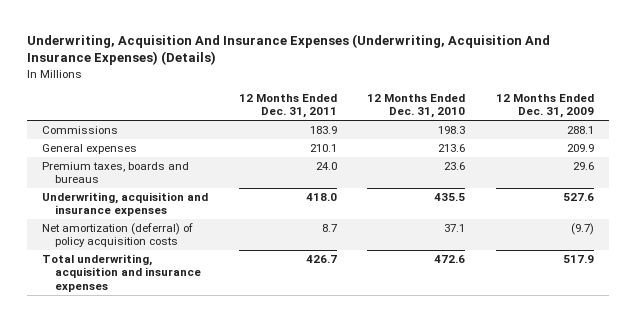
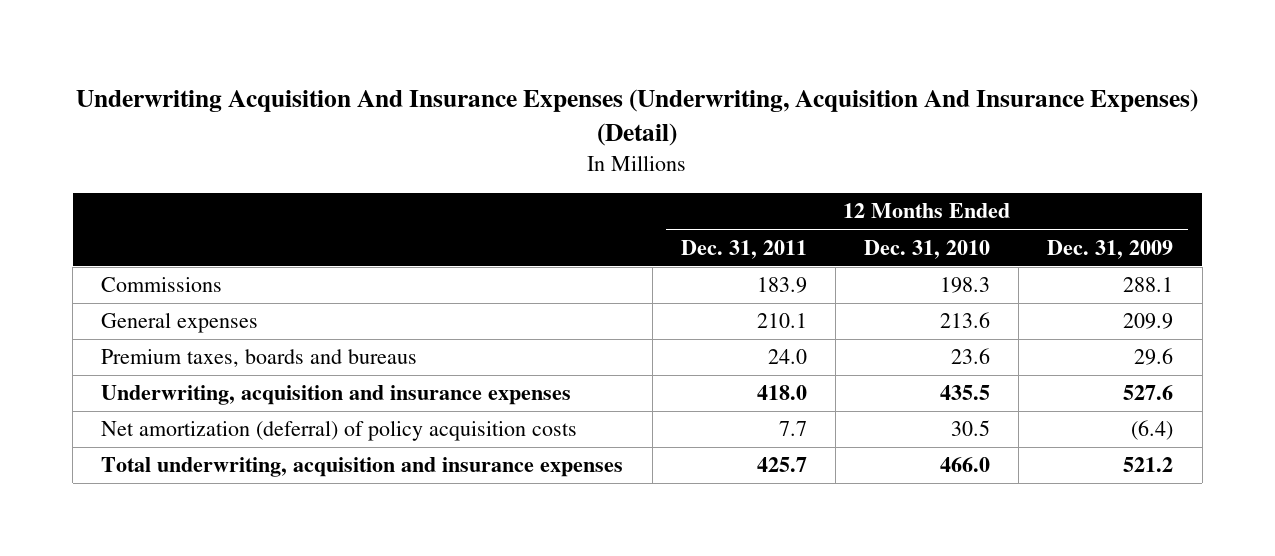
[26,33,550,66] Underwriting, Acquisition And Insurance Expenses (Underwriting, Acquisition And Insurance Expenses) (Details) -> [76,89,1199,147] Underwriting Acquisition And Insurance Expenses (Underwriting, Acquisition And Insurance Expenses) (Detail)
[321,223,337,232] 8.7 -> [778,421,807,437] 7.7
[444,223,466,232] 37.1 -> [951,420,991,437] 30.5
[570,222,594,235] (9.7) -> [1131,420,1174,441] (6.4)
[305,254,337,263] 426.7 -> [756,457,807,473] 425.7
[434,254,466,263] 472.6 -> [940,457,991,473] 466.0
[562,254,594,263] 517.9 -> [1123,457,1174,473] 521.2

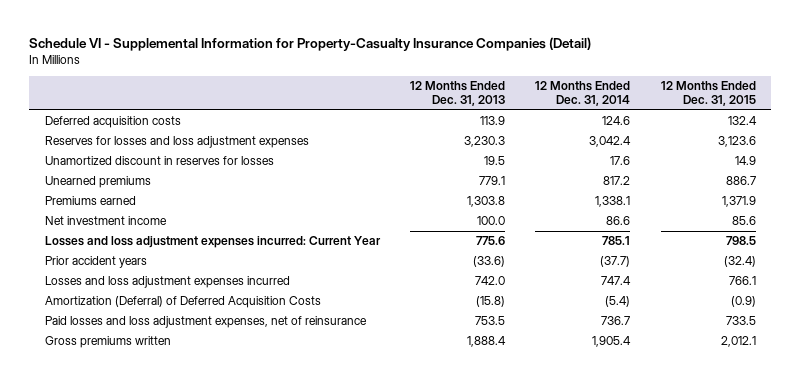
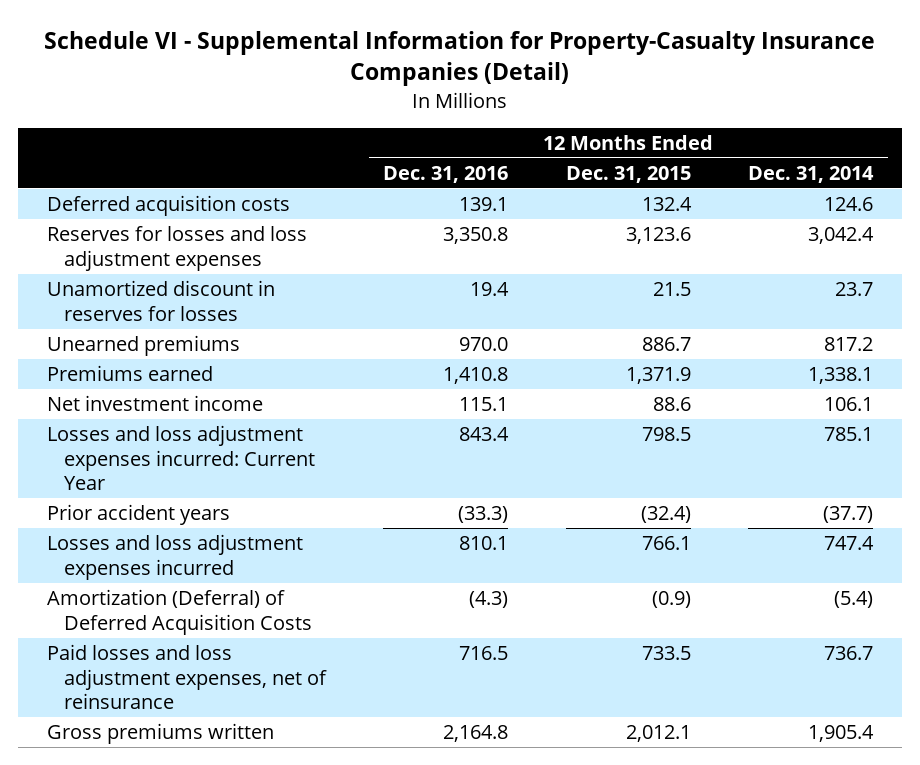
[409,80,505,106] 12 Months Ended Dec. 31, 2013 -> none
none -> [383,166,509,184] Dec. 31, 2016
[610,156,631,166] 17.6 -> [835,282,874,297] 23.7
[734,156,756,166] 14.9 -> [652,282,691,297] 21.5
[606,216,631,226] 86.6 -> [824,397,874,412] 106.1
[731,216,756,226] 85.6 -> [652,397,691,412] 88.6

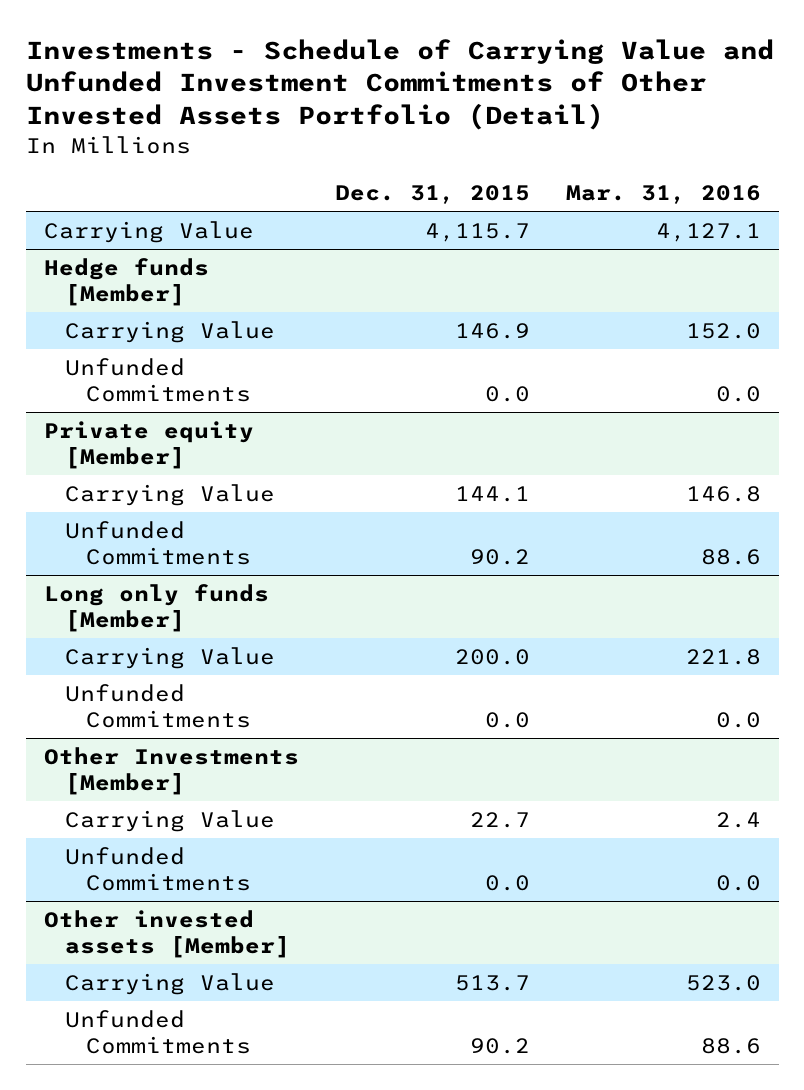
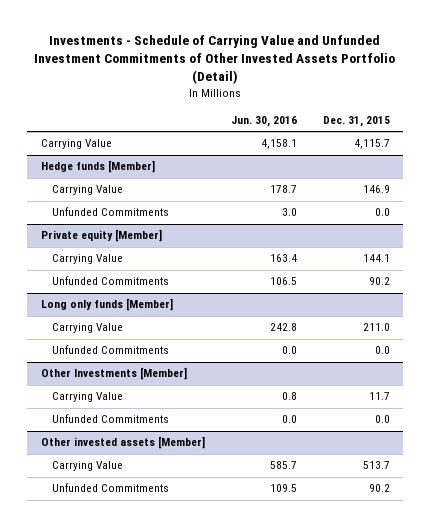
[565,185,761,205] Mar. 31, 2016 -> none
none -> [230,116,297,128] Jun. 30, 2016
[454,649,530,666] 200.0 -> [362,323,390,332] 211.0
[469,812,530,829] 22.7 -> [368,392,390,401] 11.7

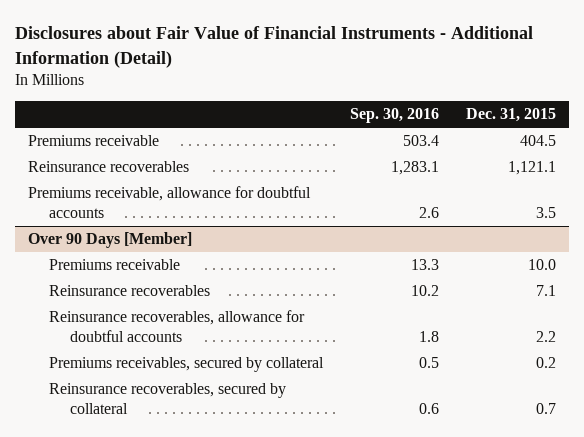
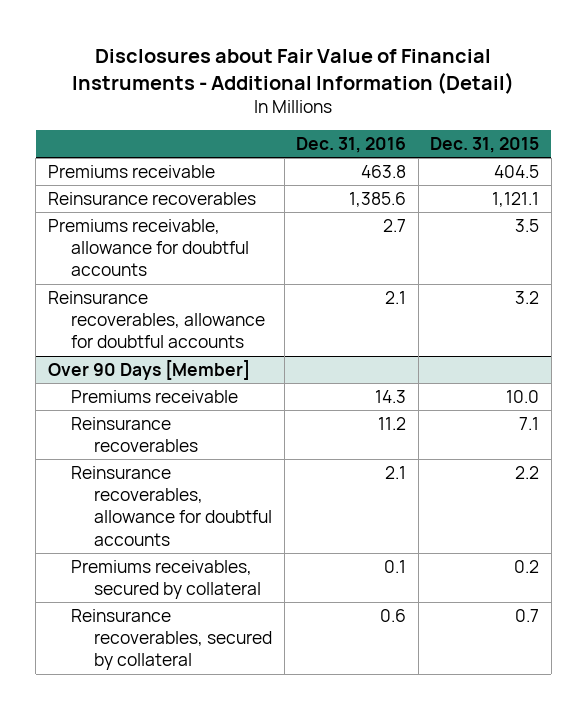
[349,108,439,124] Sep. 30, 2016 -> none
none -> [296,137,407,154] Dec. 31, 2016
none -> [47,290,265,349] Reinsurance recoverables, allowance for doubtful accounts

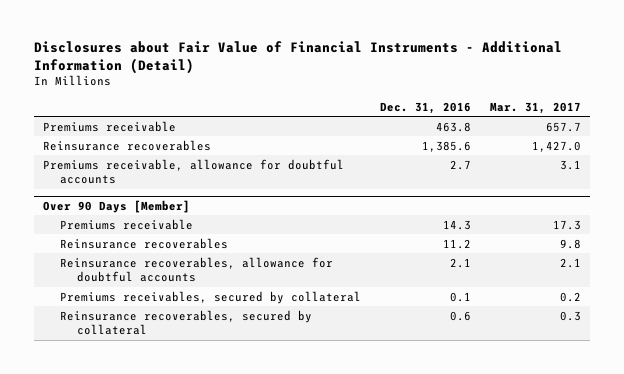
[430,137,540,154] Dec. 31, 2015 -> none
none -> [489,101,581,114] Mar. 31, 2017
[47,290,265,349] Reinsurance recoverables, allowance for doubtful accounts -> none

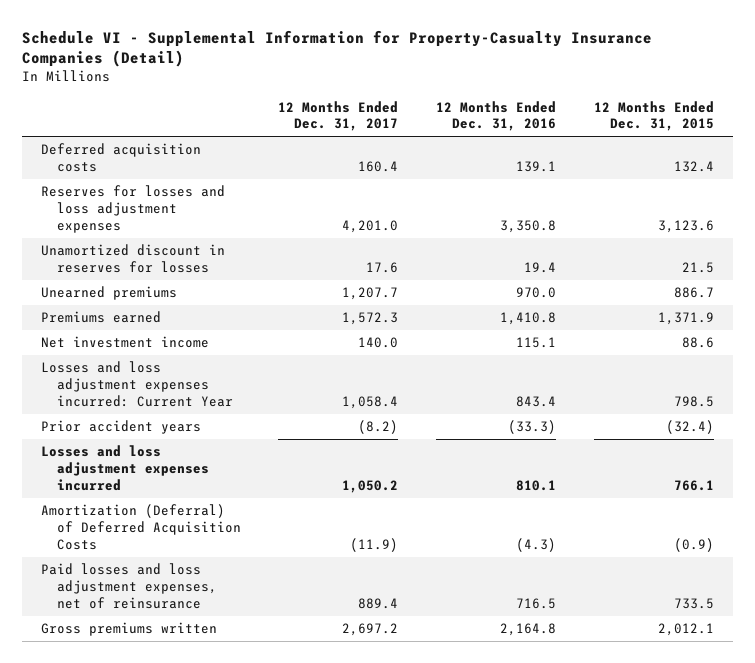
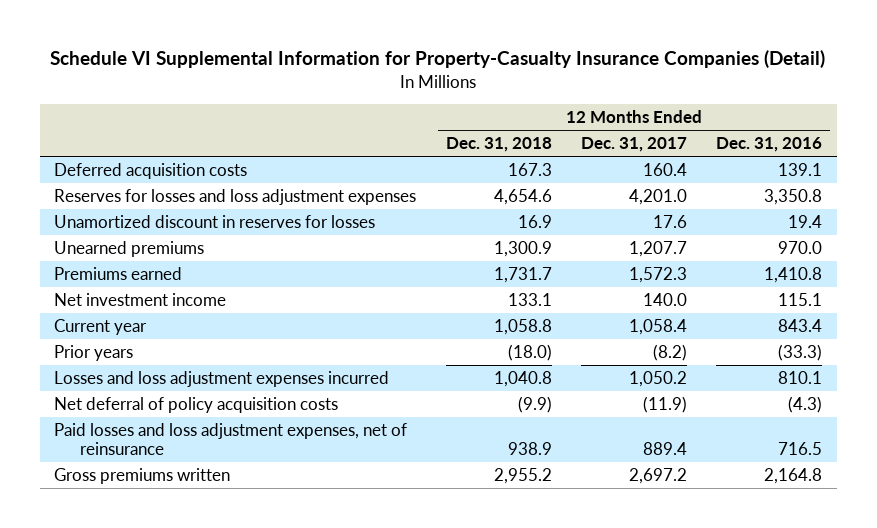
[22,29,653,68] Schedule VI - Supplemental Information for Property-Casualty Insurance Companies (Detail) -> [50,50,826,69] Schedule VI Supplemental Information for Property-Casualty Insurance Companies (Detail)
[593,100,714,132] 12 Months Ended Dec. 31, 2015 -> none
none -> [445,137,552,153] Dec. 31, 2018
[40,361,233,407] Losses and loss adjustment expenses incurred: Current Year -> [54,318,148,335] Current year
[40,420,201,435] Prior accident years -> [54,344,134,361] Prior years
[40,504,241,550] Amortization (Deferral) of Deferred Acquisition Costs -> [54,396,339,413] Net deferral of policy acquisition costs

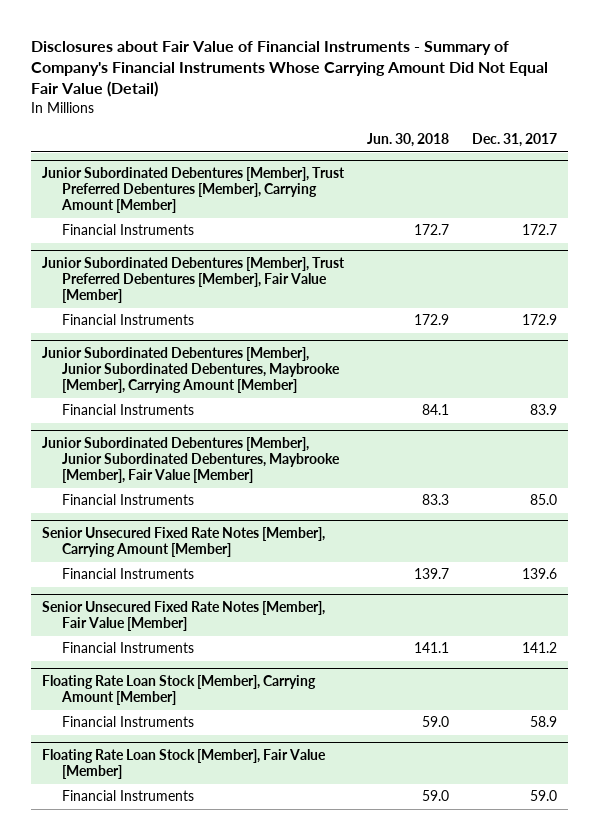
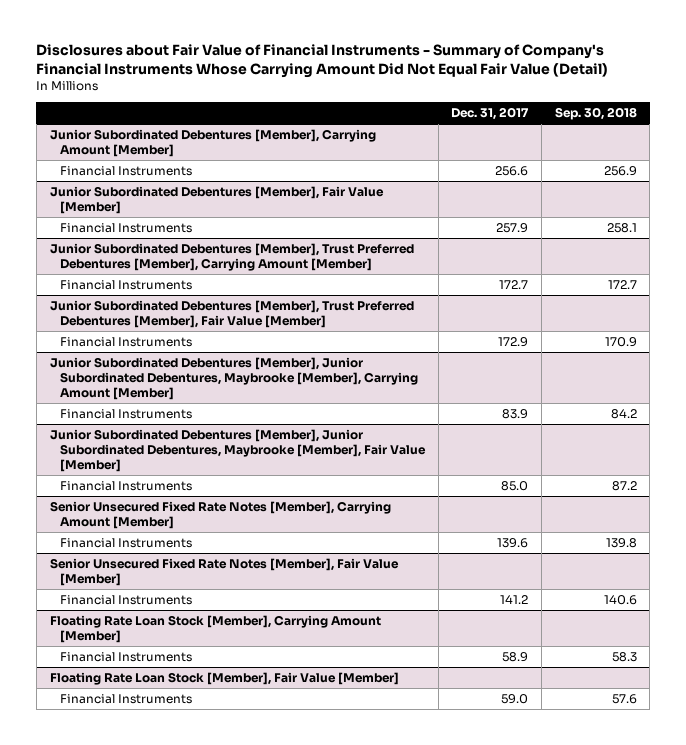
[366,133,449,148] Jun. 30, 2018 -> none
none -> [554,107,637,121] Sep. 30, 2018
none -> [49,128,376,157] Junior Subordinated Debentures [Member], Carrying Amount [Member]
none -> [60,165,193,176] Financial Instruments
none -> [49,185,384,214] Junior Subordinated Debentures [Member], Fair Value [Member]
none -> [60,222,193,233] Financial Instruments

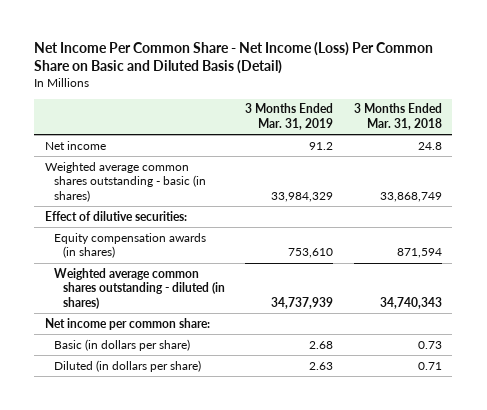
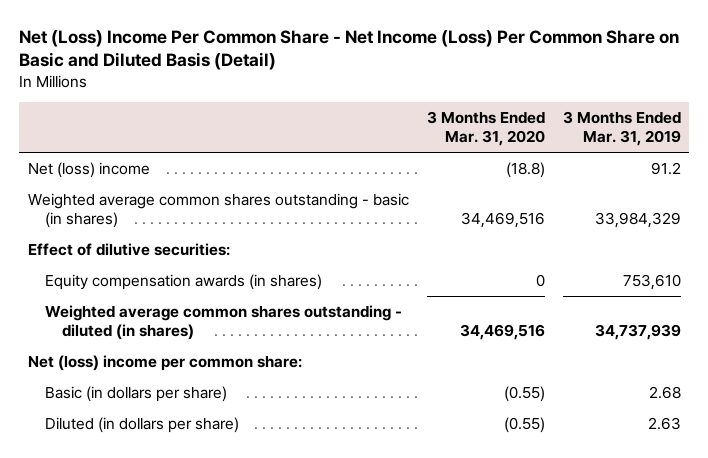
[34,41,434,74] Net Income Per Common Share - Net Income (Loss) Per Common Share on Basic and Diluted Basis (Detail) -> [18,29,679,71] Net (Loss) Income Per Common Share - Net Income (Loss) Per Common Share on Basic and Diluted Basis (Detail)
[353,103,442,130] 3 Months Ended Mar. 31, 2018 -> none
none -> [426,111,545,147] 3 Months Ended Mar. 31, 2020
[44,140,106,150] Net income -> [27,161,150,178] Net (loss) income
[44,317,210,330] Net income per common share: -> [27,354,302,371] Net (loss) income per common share:

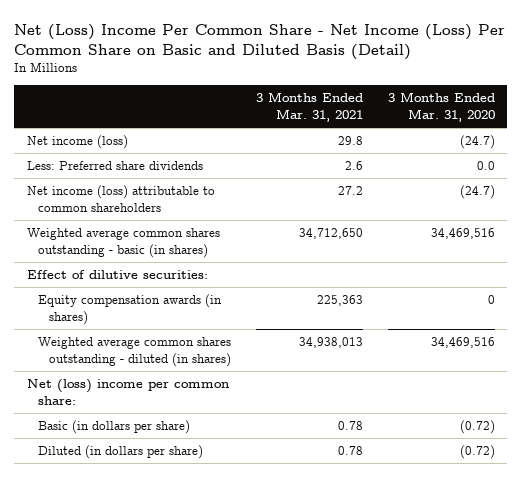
[562,111,681,147] 3 Months Ended Mar. 31, 2019 -> none
none -> [255,92,363,123] 3 Months Ended Mar. 31, 2021
[27,161,150,178] Net (loss) income -> [26,135,128,150] Net income (loss)
[505,161,545,178] (18.8) -> [459,135,495,150] (24.7)
none -> [26,161,203,171] Less: Preferred share dividends
none -> [26,185,215,212] Net income (loss) attributable to common shareholders
[503,385,545,402] (0.55) -> [459,420,495,435] (0.72)
[503,416,545,433] (0.55) -> [459,445,495,460] (0.72)

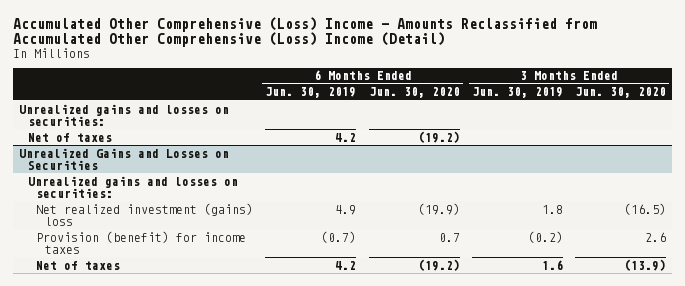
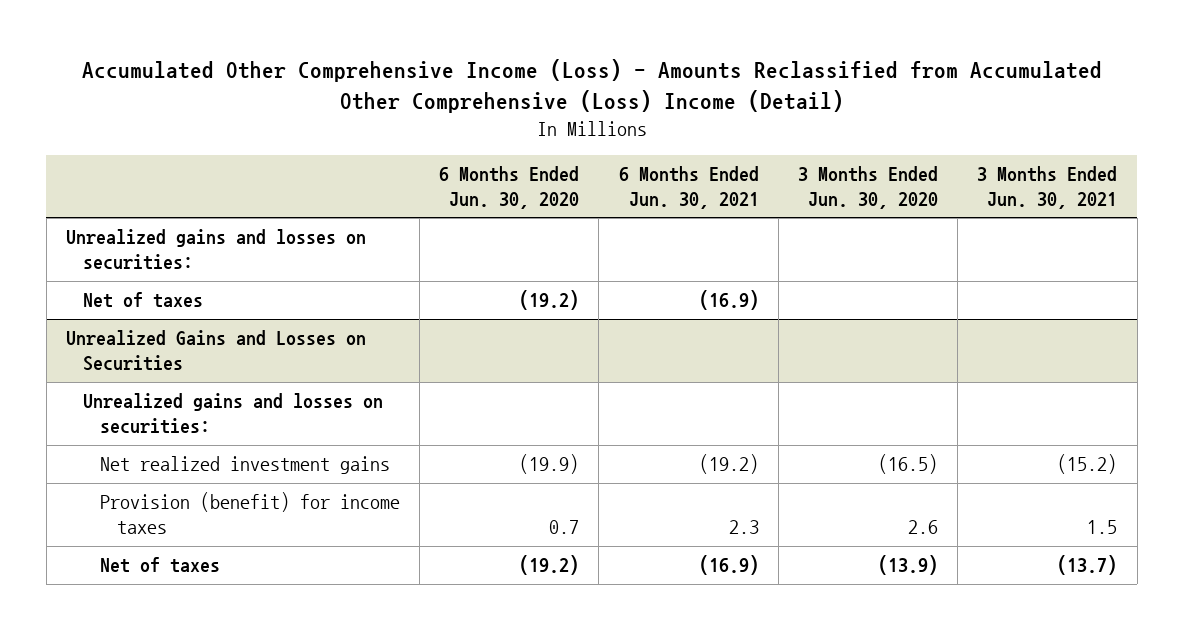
[13,16,598,48] Accumulated Other Comprehensive (Loss) Income - Amounts Reclassified from Accumulated Other Comprehensive (Loss) Income (Detail) -> [81,59,1102,114] Accumulated Other Comprehensive Income (Loss) - Amounts Reclassified from Accumulated Other Comprehensive (Loss) Income (Detail)
[265,87,357,99] Jun. 30, 2019 -> none
[471,87,563,99] Jun. 30, 2019 -> none
none -> [618,166,759,209] 6 Months Ended Jun. 30, 2021
none -> [977,166,1118,209] 3 Months Ended Jun. 30, 2021
[36,202,254,226] Net realized investment (gains) loss -> [99,456,390,475] Net realized investment gains

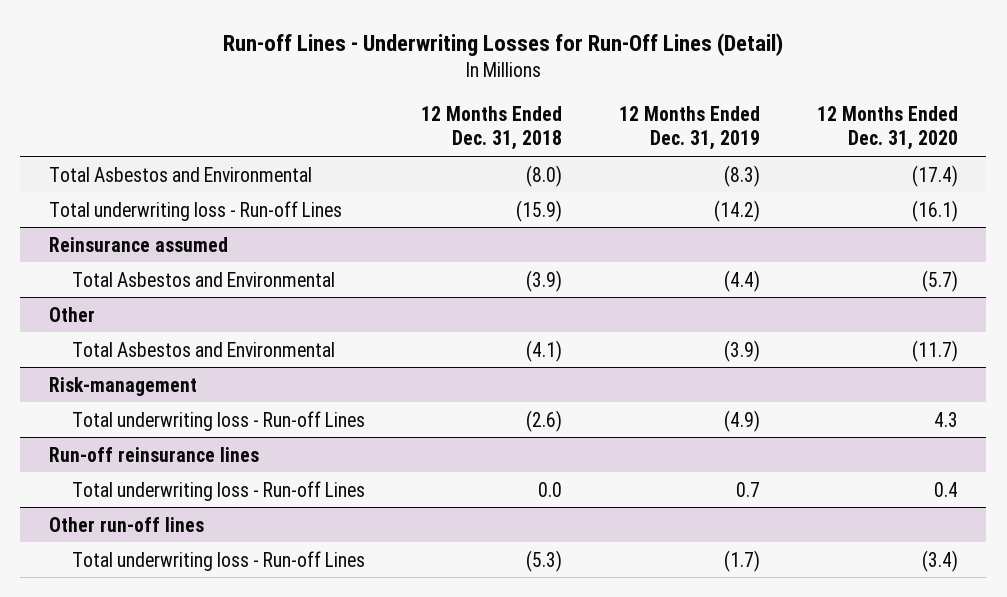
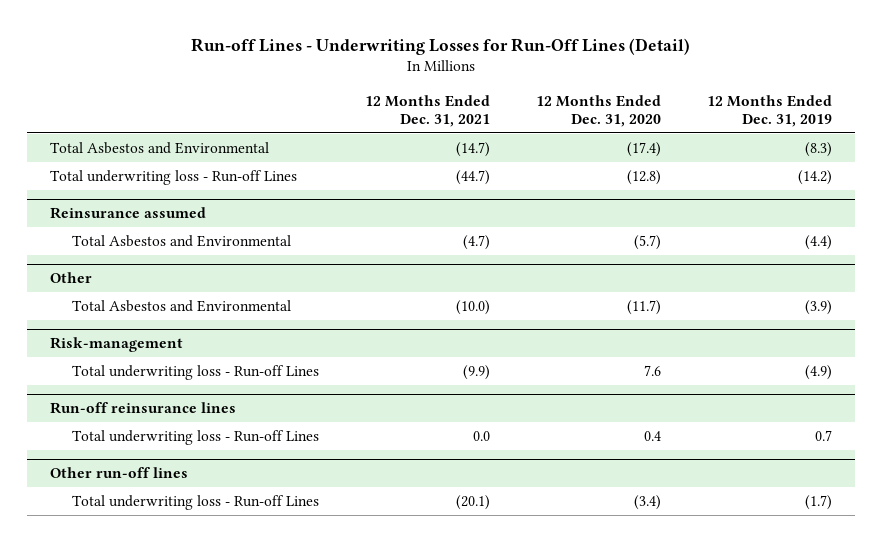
[421,106,563,151] 12 Months Ended Dec. 31, 2018 -> none
none -> [365,94,491,128] 12 Months Ended Dec. 31, 2021
[912,199,959,222] (16.1) -> [627,169,662,185] (12.8)
[934,411,959,427] 4.3 -> [644,364,662,376] 7.6

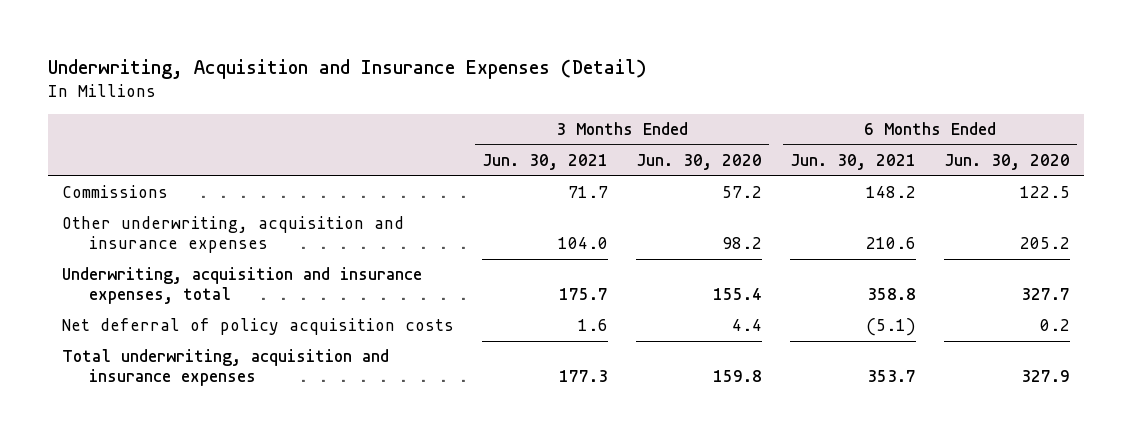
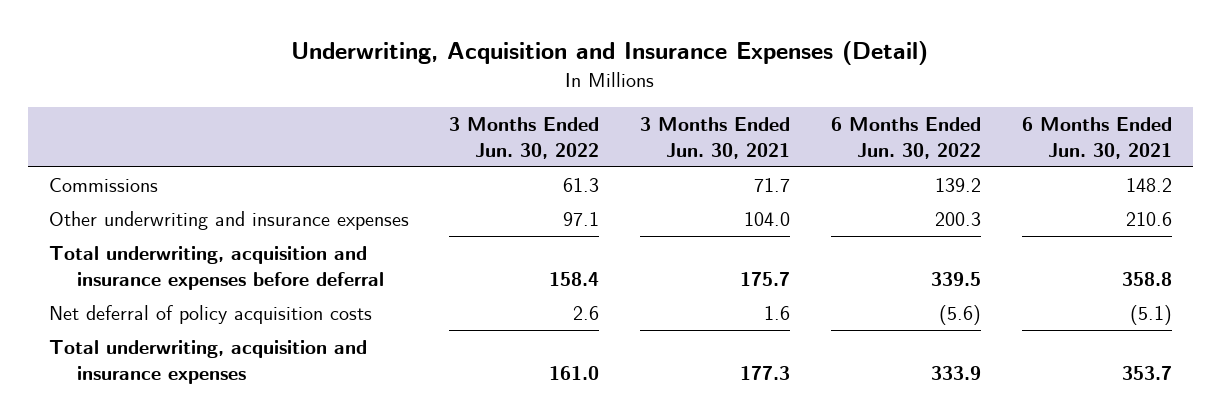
[636,154,763,171] Jun. 30, 2020 -> none
[944,154,1071,171] Jun. 30, 2020 -> none
none -> [449,117,600,160] 3 Months Ended Jun. 30, 2022
none -> [831,117,982,160] 6 Months Ended Jun. 30, 2022
[62,216,405,254] Other underwriting, acquisition and insurance expenses -> [48,210,409,230] Other underwriting and insurance expenses
[62,267,423,305] Underwriting, acquisition and insurance expenses, total -> [48,245,384,291] Total underwriting, acquisition and insurance expenses before deferral

